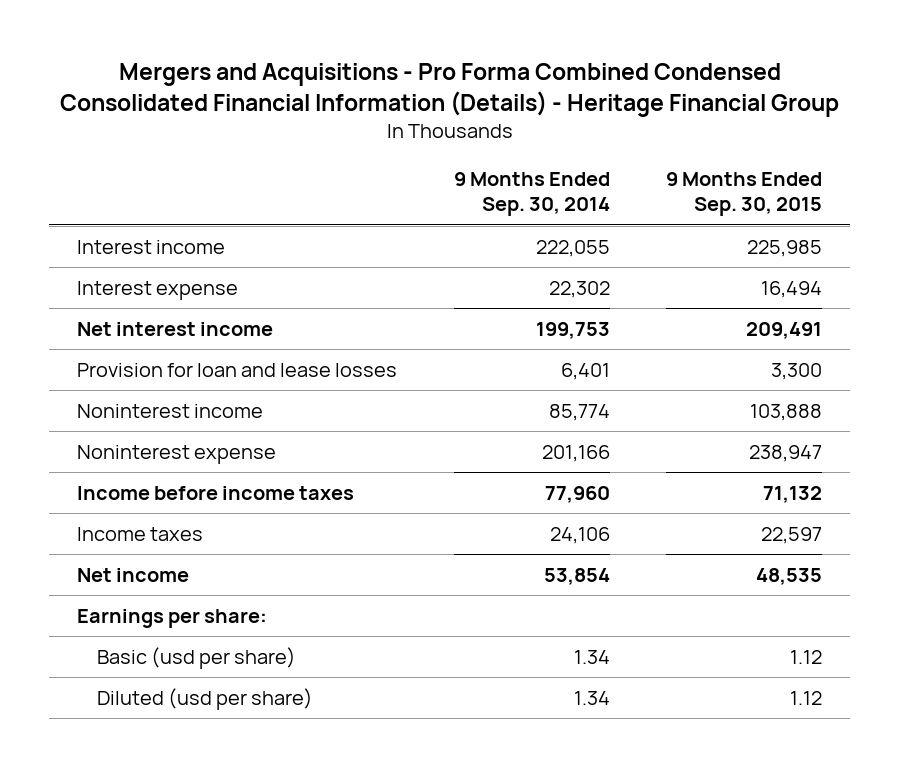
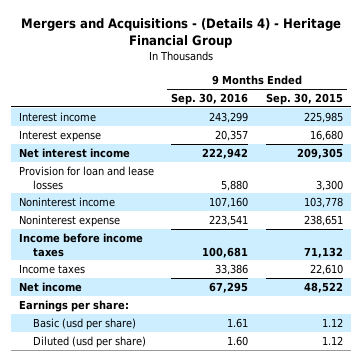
[59,63,839,118] Mergers and Acquisitions - Pro Forma Combined Condensed Consolidated Financial Information (Details) - Heritage Financial Group -> [20,17,341,49] Mergers and Acquisitions - (Details 4) - Heritage Financial Group
[453,171,610,217] 9 Months Ended Sep. 30, 2014 -> none
none -> [171,93,249,106] Sep. 30, 2016
[760,280,822,298] 16,494 -> [309,129,343,141] 16,680
[745,321,822,339] 209,491 -> [296,147,343,159] 209,305
[749,403,822,421] 103,888 -> [303,196,343,208] 103,778
[748,444,822,462] 238,947 -> [303,214,343,226] 238,651
[760,526,822,544] 22,597 -> [309,263,343,275] 22,610
[755,567,822,585] 48,535 -> [303,281,343,293] 48,522

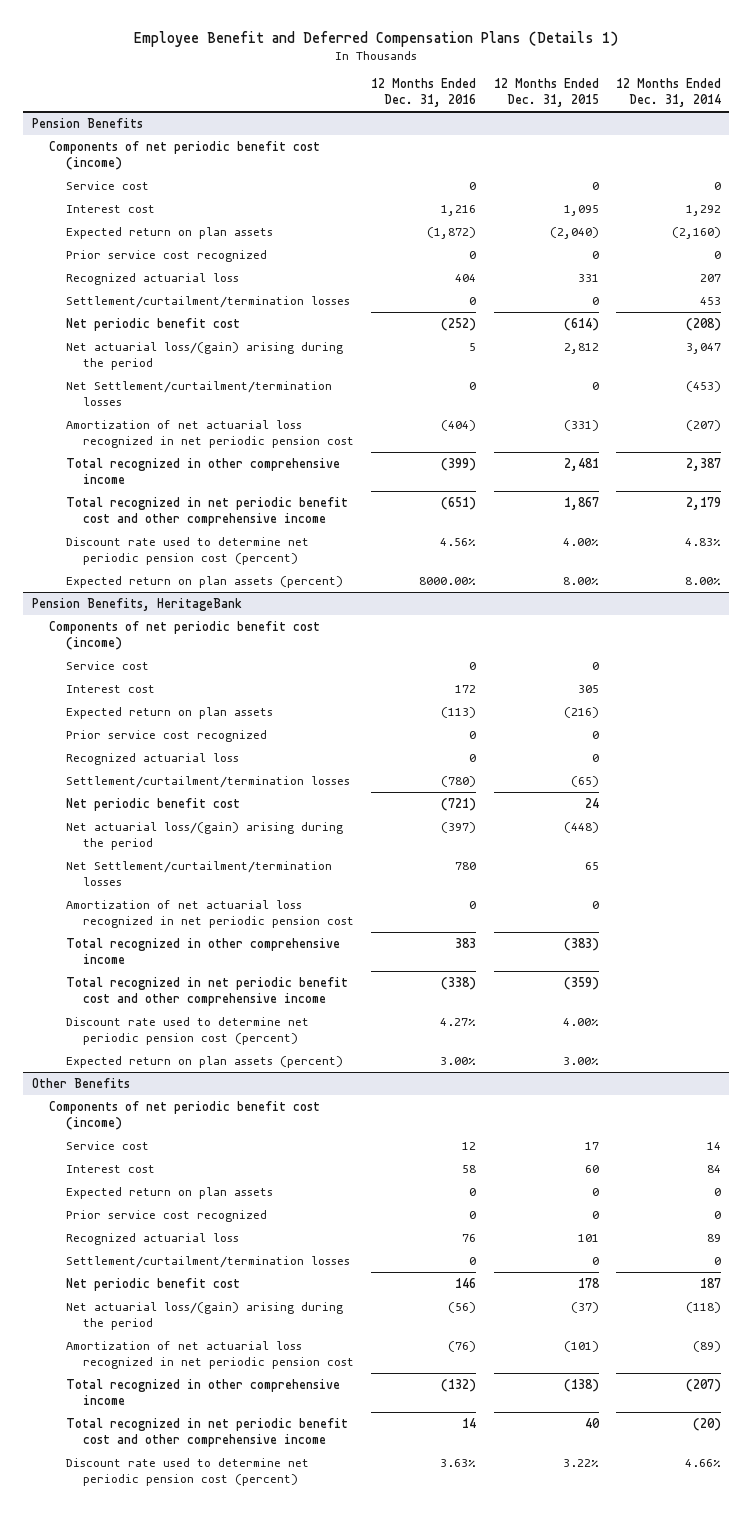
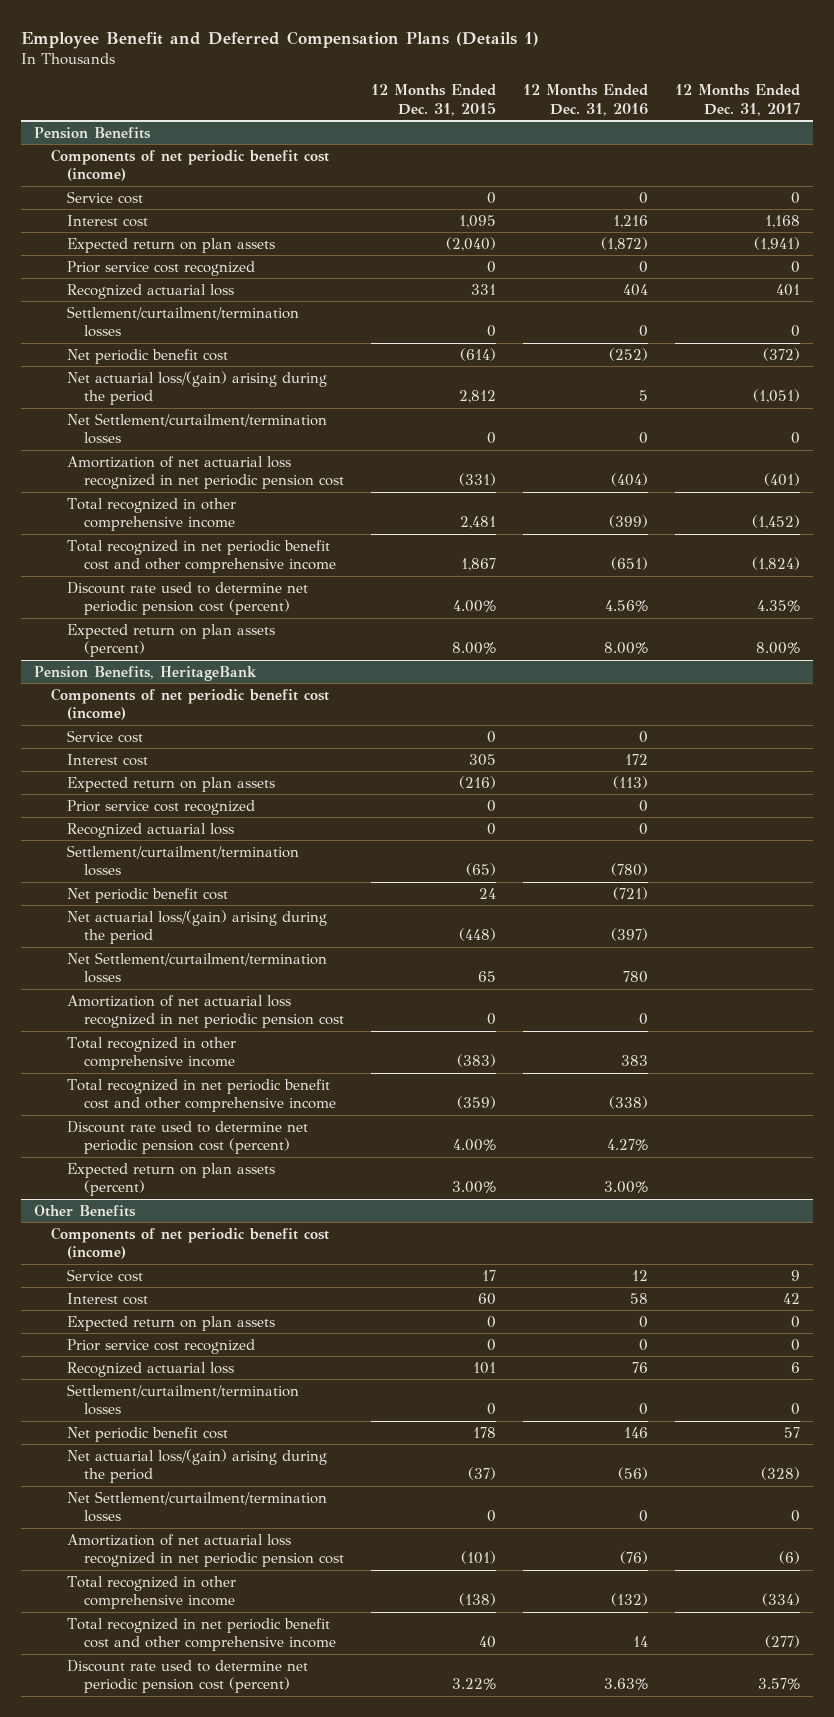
[615,78,721,108] 12 Months Ended Dec. 31, 2014 -> none
none -> [674,84,800,116] 12 Months Ended Dec. 31, 2017
[419,576,477,585] 8000.00% -> [603,642,648,655] 8.00%
none -> [67,1490,328,1523] Net Settlement/curtailment/termination losses

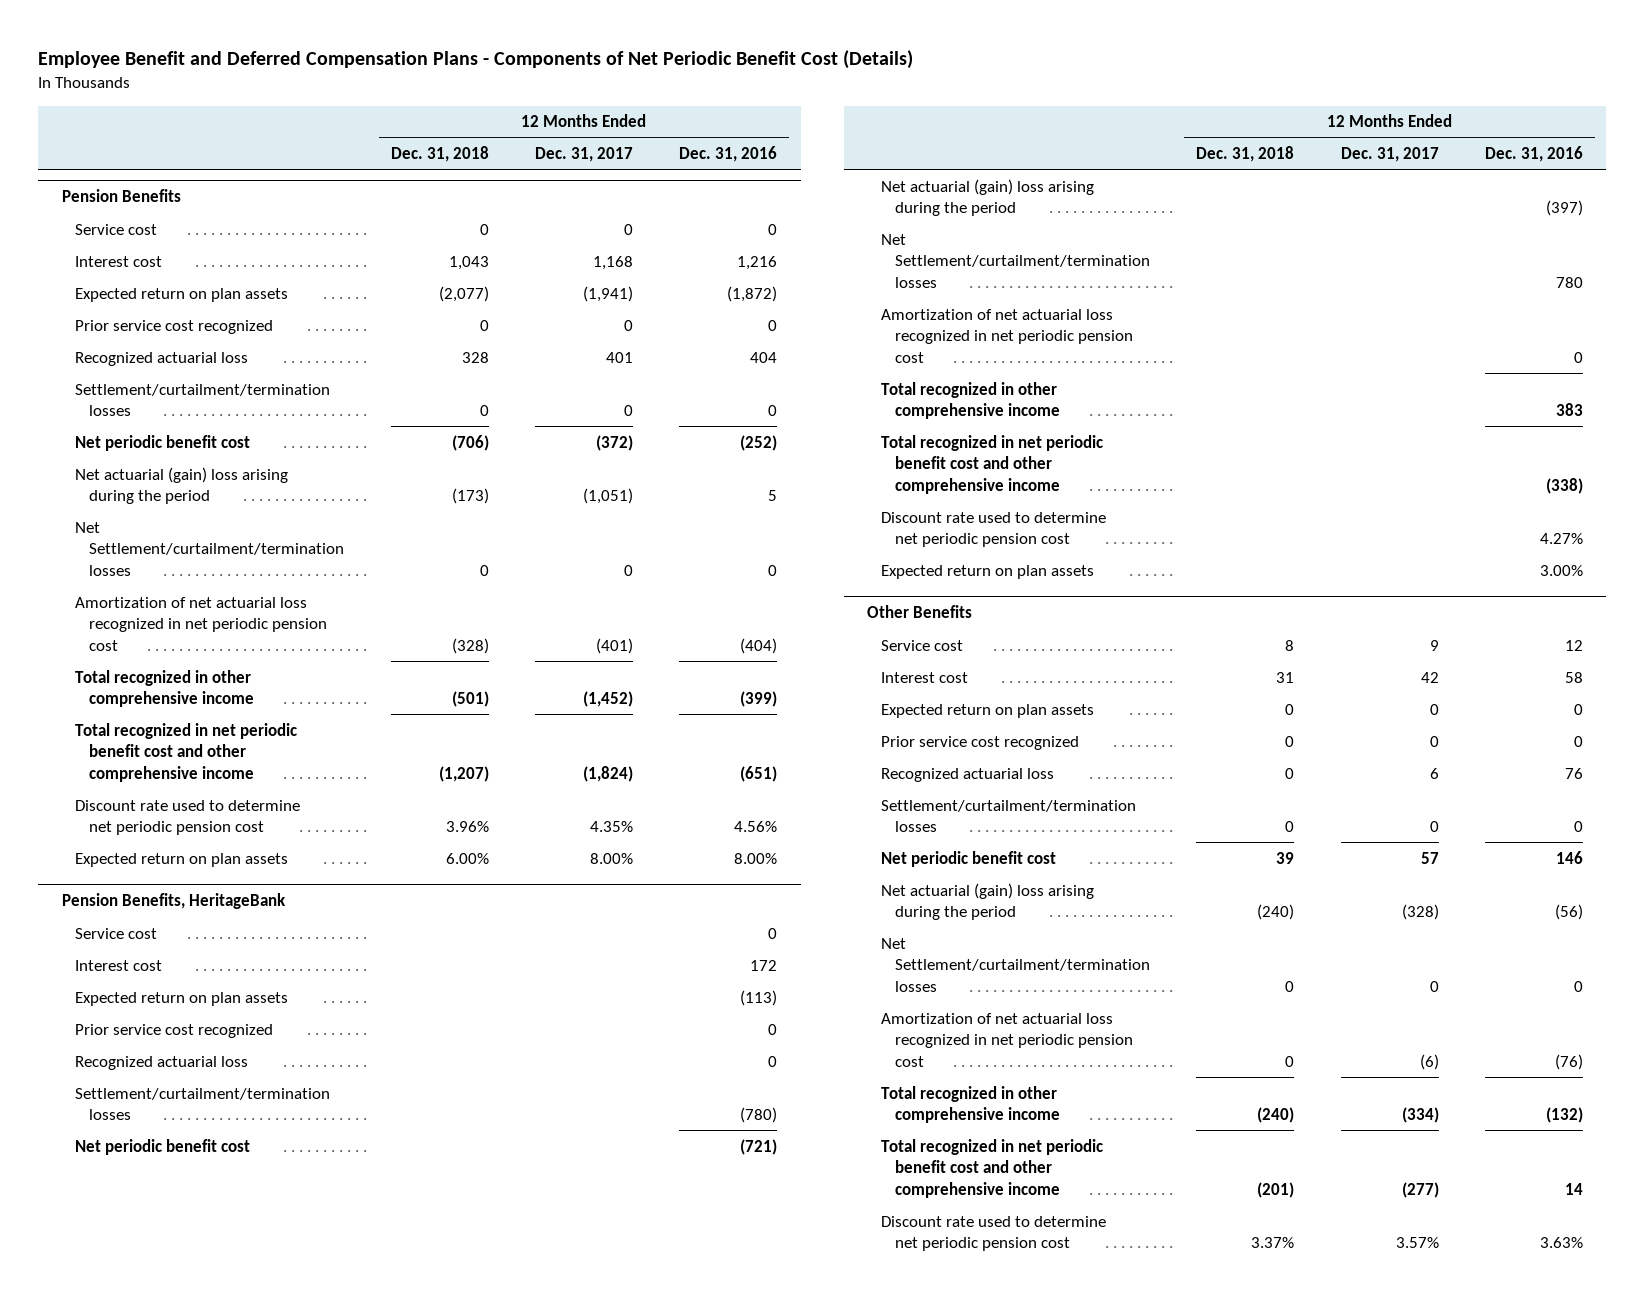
[20,30,539,49] Employee Benefit and Deferred Compensation Plans (Details 1) -> [38,50,914,70] Employee Benefit and Deferred Compensation Plans - Components of Net Periodic Benefit Cost (Details)
[370,84,496,116] 12 Months Ended Dec. 31, 2015 -> none
none -> [390,146,489,163] Dec. 31, 2018
[50,148,329,182] Components of net periodic benefit cost (income) -> none
[67,370,328,406] Net actuarial loss/(gain) arising during the period -> [75,466,289,505] Net actuarial (gain) loss arising during the period
[67,581,309,616] Discount rate used to determine net periodic pension cost (percent) -> [75,799,301,836] Discount rate used to determine net periodic pension cost
[67,623,276,658] Expected return on plan assets (percent) -> [75,852,289,867] Expected return on plan assets
[50,687,329,721] Components of net periodic benefit cost (income) -> none
[67,909,328,945] Net actuarial loss/(gain) arising during the period -> [880,178,1094,217] Net actuarial (gain) loss arising during the period
[67,1120,309,1155] Discount rate used to determine net periodic pension cost (percent) -> [880,511,1106,548] Discount rate used to determine net periodic pension cost
[67,1162,276,1197] Expected return on plan assets (percent) -> [880,564,1094,579] Expected return on plan assets
[50,1226,329,1260] Components of net periodic benefit cost (income) -> none
[67,1448,328,1484] Net actuarial loss/(gain) arising during the period -> [880,882,1094,921] Net actuarial (gain) loss arising during the period
[67,1659,309,1694] Discount rate used to determine net periodic pension cost (percent) -> [880,1215,1106,1252] Discount rate used to determine net periodic pension cost

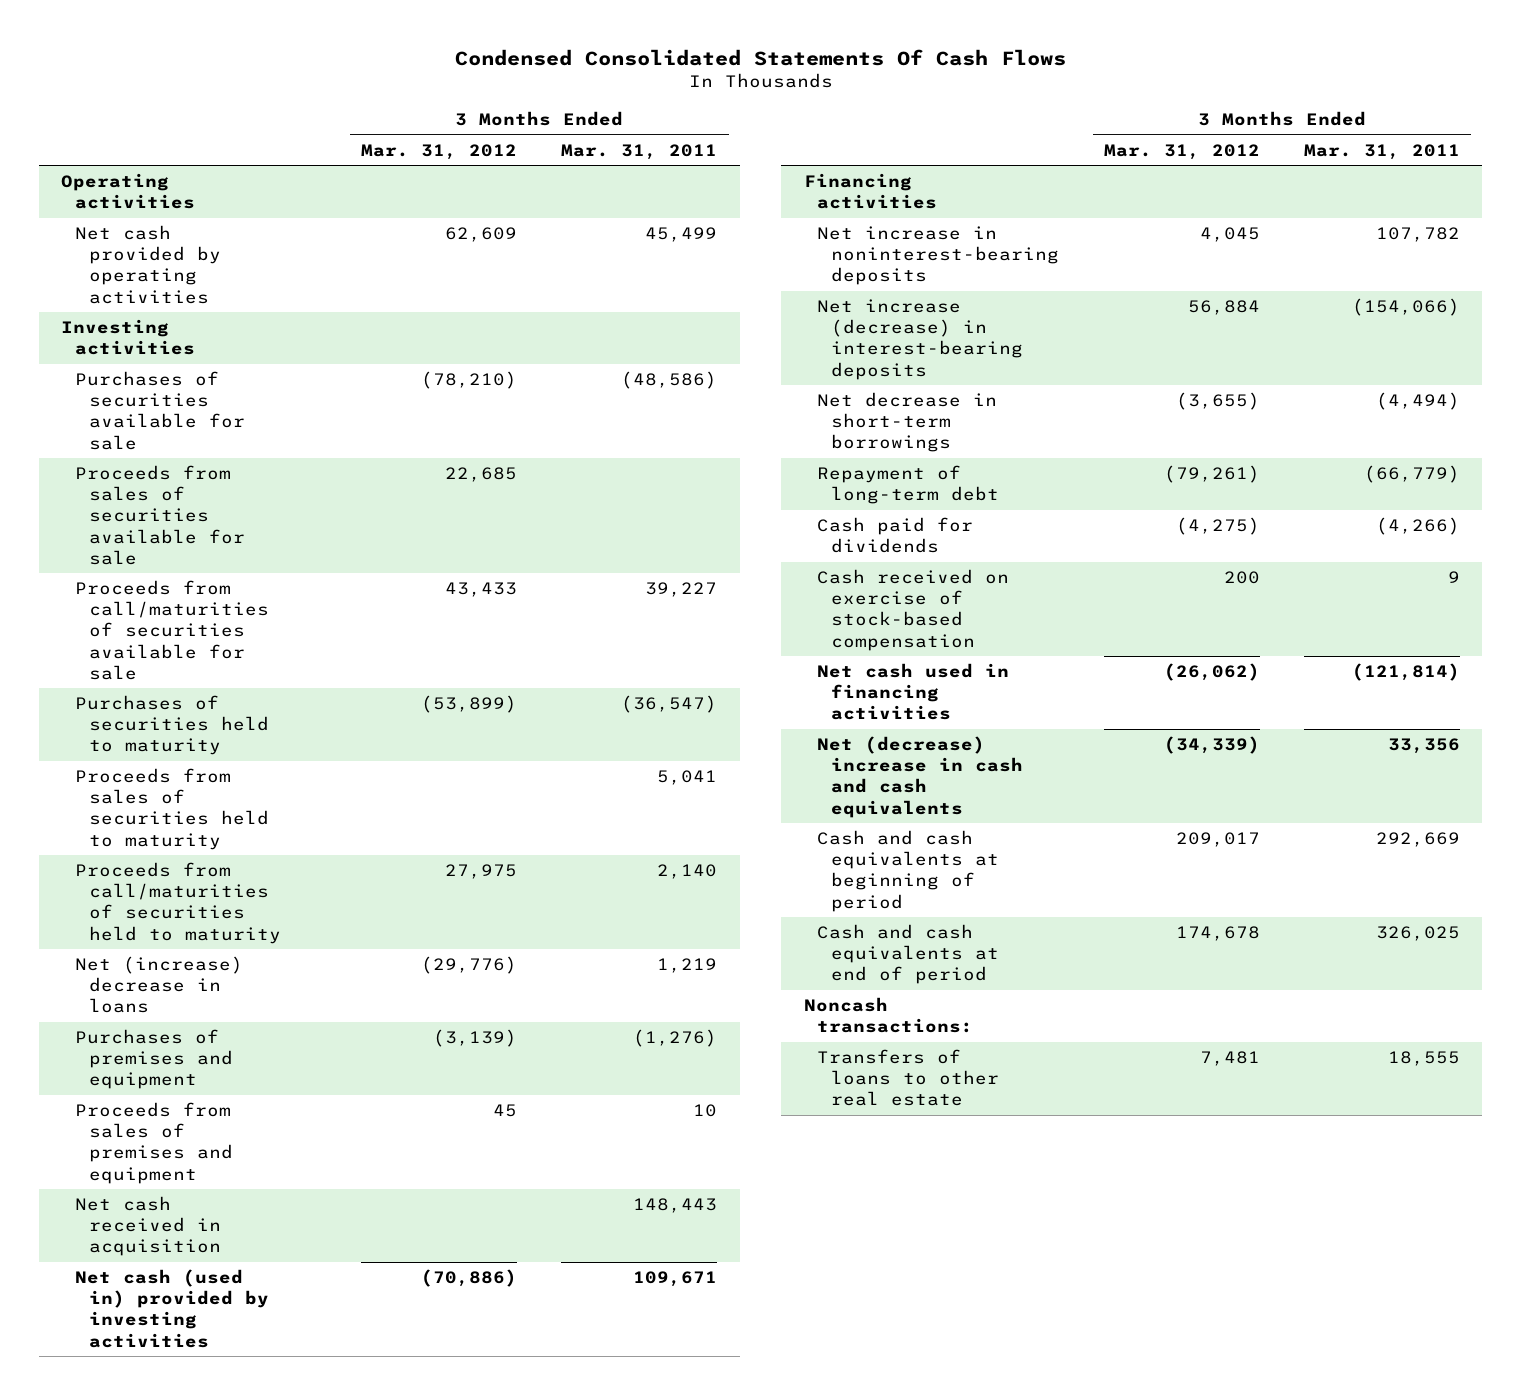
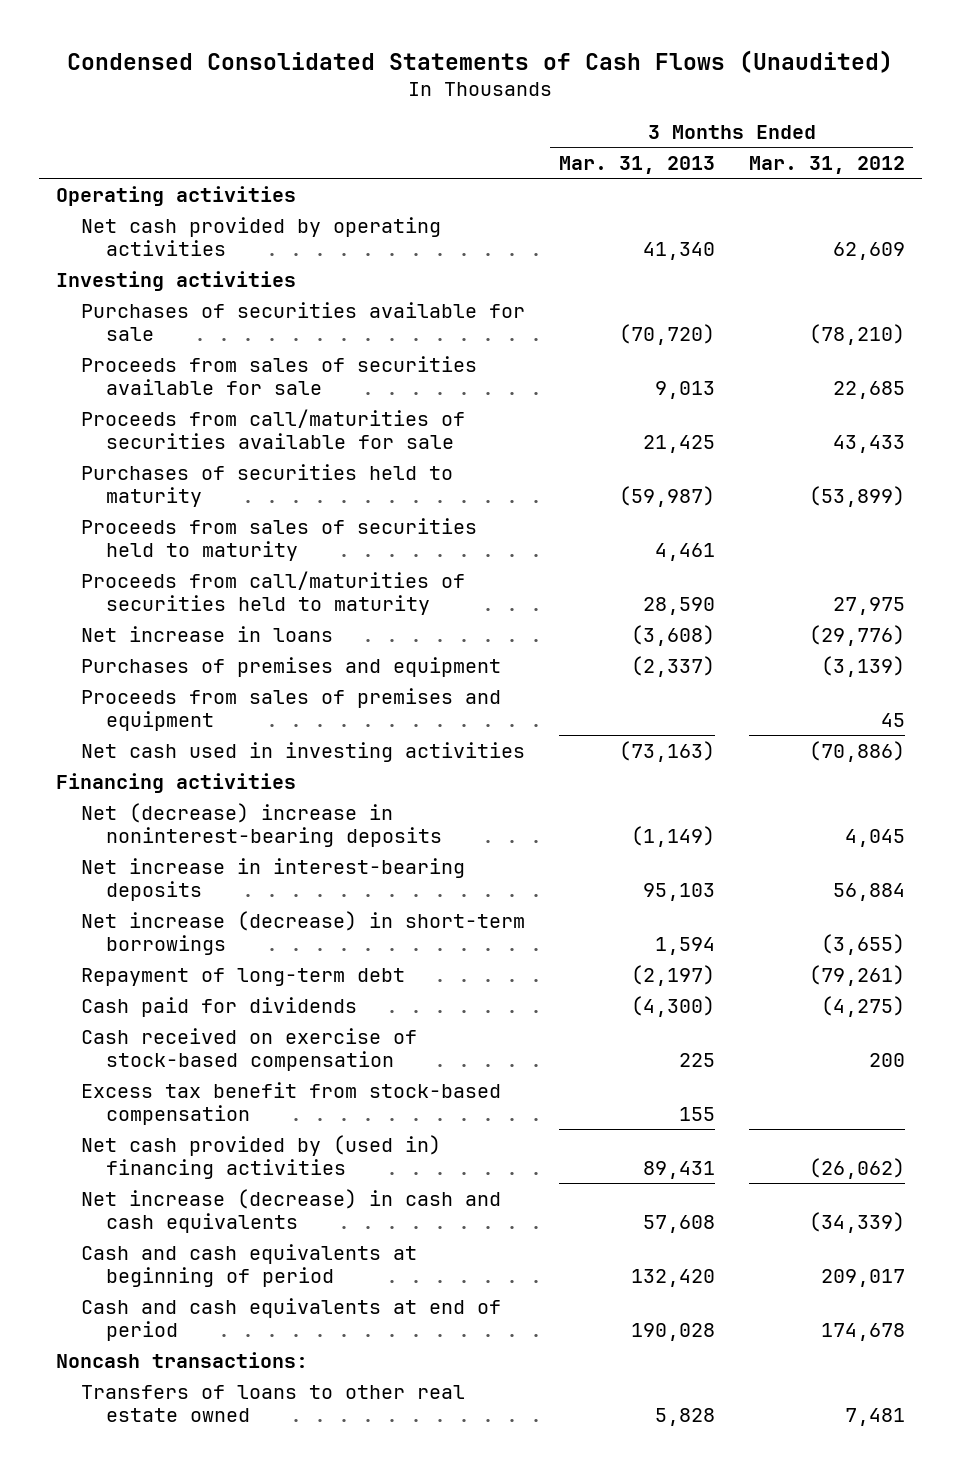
[454,48,1066,66] Condensed Consolidated Statements Of Cash Flows -> [67,49,894,73] Condensed Consolidated Statements of Cash Flows (Unaudited)
[561,143,718,160] Mar. 31, 2011 -> none
none -> [558,155,715,174] Mar. 31, 2013
[74,956,243,1014] Net (increase) decrease in loans -> [80,625,333,642] Net increase in loans
[74,1196,221,1257] Net cash received in acquisition -> none
[74,1269,269,1348] Net cash (used in) provided by investing activities -> [80,741,525,762] Net cash used in investing activities
[817,226,1060,286] Net increase in noninterest-bearing deposits -> [80,802,442,847] Net (decrease) increase in noninterest-bearing deposits
[817,299,1024,380] Net increase (decrease) in interest-bearing deposits -> [80,857,465,901] Net increase in interest-bearing deposits
[817,392,998,453] Net decrease in short-term borrowings -> [80,910,525,955] Net increase (decrease) in short-term borrowings
none -> [80,1081,501,1125] Excess tax benefit from stock-based compensation
[817,663,1010,721] Net cash used in financing activities -> [80,1134,441,1179] Net cash provided by (used in) financing activities
[817,736,1024,818] Net (decrease) increase in cash and cash equivalents -> [80,1188,501,1233] Net increase (decrease) in cash and cash equivalents
[817,1049,1000,1107] Transfers of loans to other real estate -> [80,1384,465,1422] Transfers of loans to other real estate owned

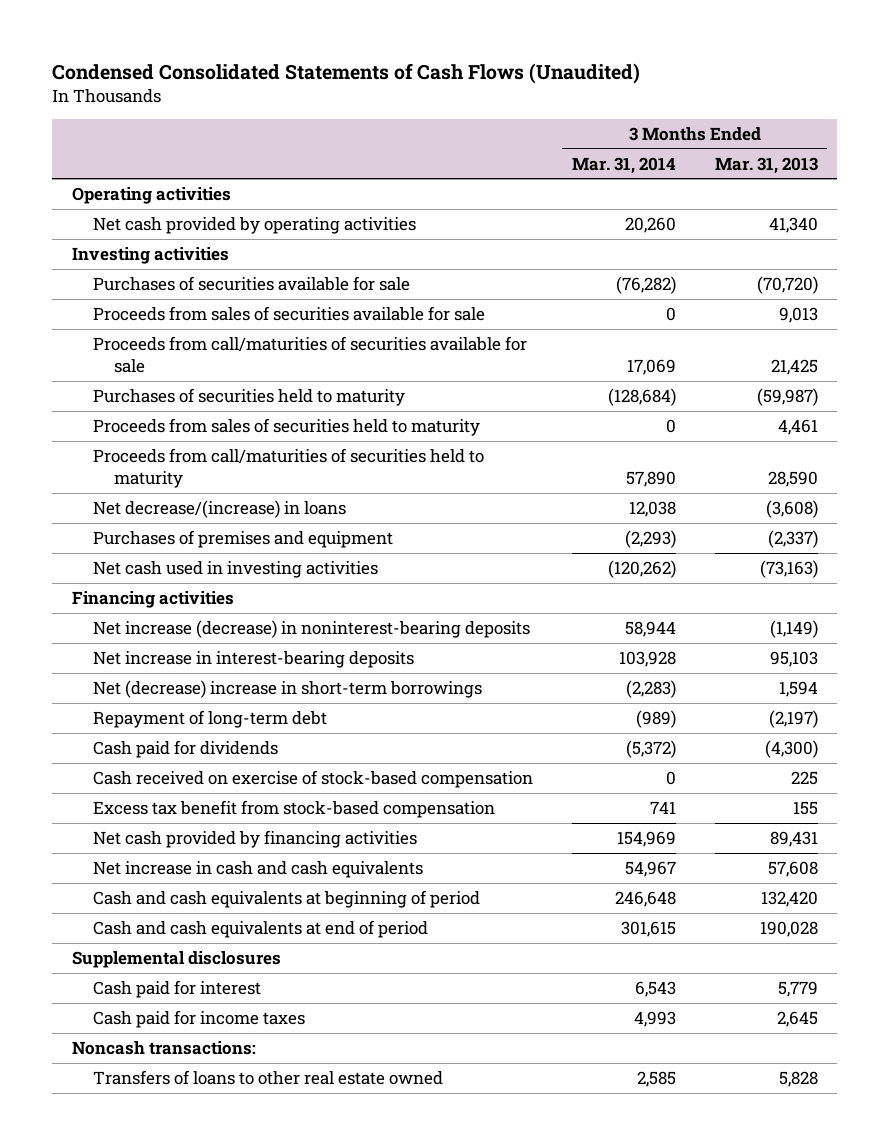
[748,155,905,174] Mar. 31, 2012 -> none
none -> [571,156,676,174] Mar. 31, 2014
[80,625,333,642] Net increase in loans -> [92,499,346,518] Net decrease/(increase) in loans
[80,687,501,731] Proceeds from sales of premises and equipment -> none
[80,802,442,847] Net (decrease) increase in noninterest-bearing deposits -> [92,619,530,638] Net increase (decrease) in noninterest-bearing deposits
[80,910,525,955] Net increase (decrease) in short-term borrowings -> [92,679,482,698] Net (decrease) increase in short-term borrowings
[80,1134,441,1179] Net cash provided by (used in) financing activities -> [92,829,417,848] Net cash provided by financing activities
[80,1188,501,1233] Net increase (decrease) in cash and cash equivalents -> [92,860,423,878] Net increase in cash and cash equivalents
none -> [71,950,281,968] Supplemental disclosures
none -> [92,979,261,998] Cash paid for interest
none -> [92,1009,305,1028] Cash paid for income taxes

